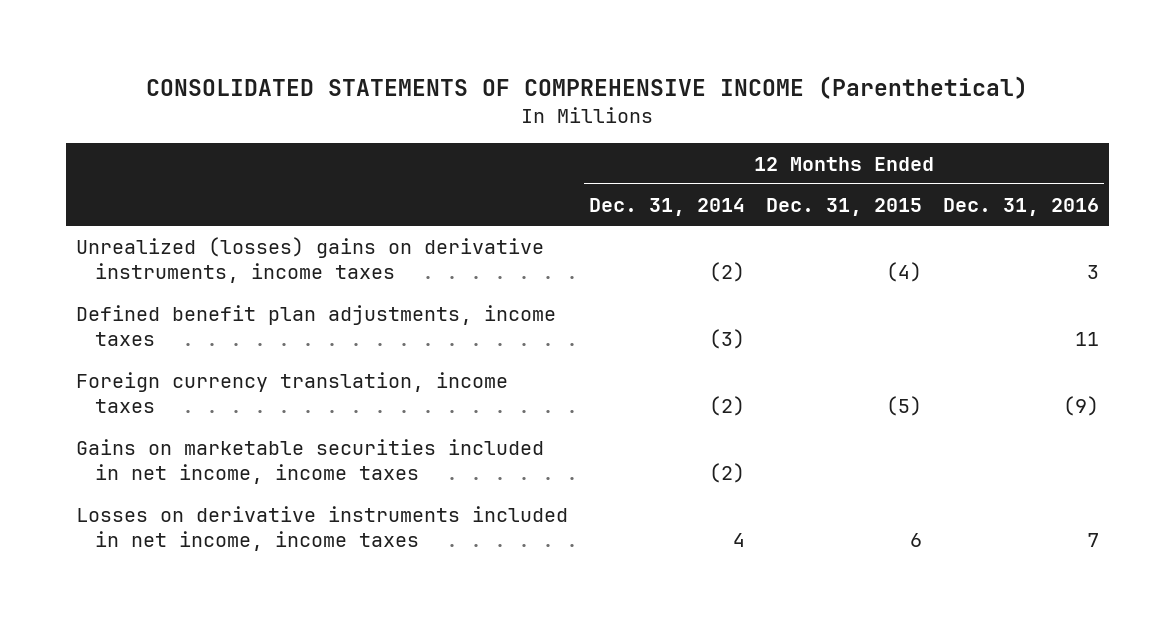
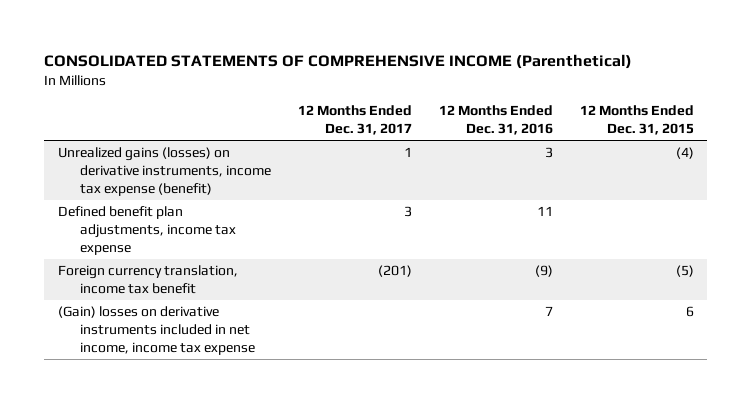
[588,197,745,216] Dec. 31, 2014 -> none
none -> [297,105,412,136] 12 Months Ended Dec. 31, 2017
[76,438,545,485] Gains on marketable securities included in net income, income taxes -> none
[76,236,545,284] Unrealized (losses) gains on derivative instruments, income taxes -> [57,147,271,196] Unrealized gains (losses) on derivative instruments, income tax expense (benefit)
[76,304,557,347] Defined benefit plan adjustments, income taxes -> [57,206,236,255] Defined benefit plan adjustments, income tax expense
[76,371,509,414] Foreign currency translation, income taxes -> [57,265,238,294] Foreign currency translation, income tax benefit
[76,505,569,552] Losses on derivative instruments included in net income, income taxes -> [57,306,255,355] (Gain) losses on derivative instruments included in net income, income tax expense

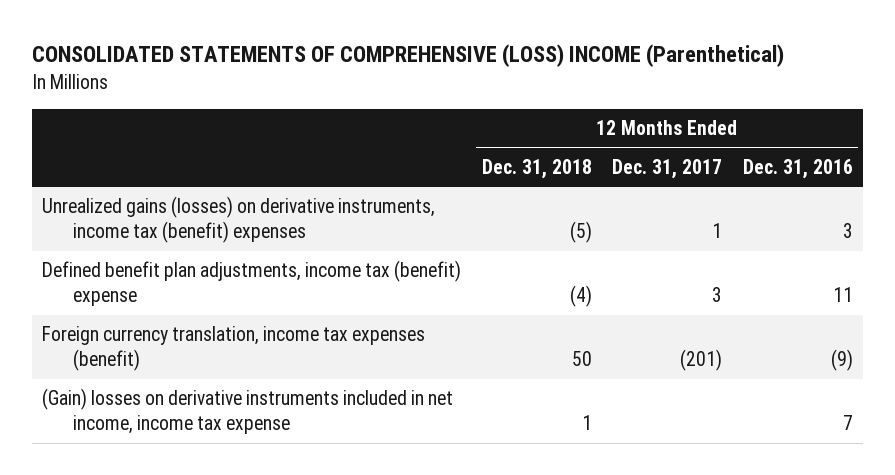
[44,54,633,70] CONSOLIDATED STATEMENTS OF COMPREHENSIVE INCOME (Parenthetical) -> [31,44,784,68] CONSOLIDATED STATEMENTS OF COMPREHENSIVE (LOSS) INCOME (Parenthetical)
[579,105,694,136] 12 Months Ended Dec. 31, 2015 -> none
none -> [481,158,592,179] Dec. 31, 2018
[57,147,271,196] Unrealized gains (losses) on derivative instruments, income tax expense (benefit) -> [42,196,436,244] Unrealized gains (losses) on derivative instruments, income tax (benefit) expenses
[57,206,236,255] Defined benefit plan adjustments, income tax expense -> [42,260,462,307] Defined benefit plan adjustments, income tax (benefit) expense
[57,265,238,294] Foreign currency translation, income tax benefit -> [42,326,426,372] Foreign currency translation, income tax expenses (benefit)

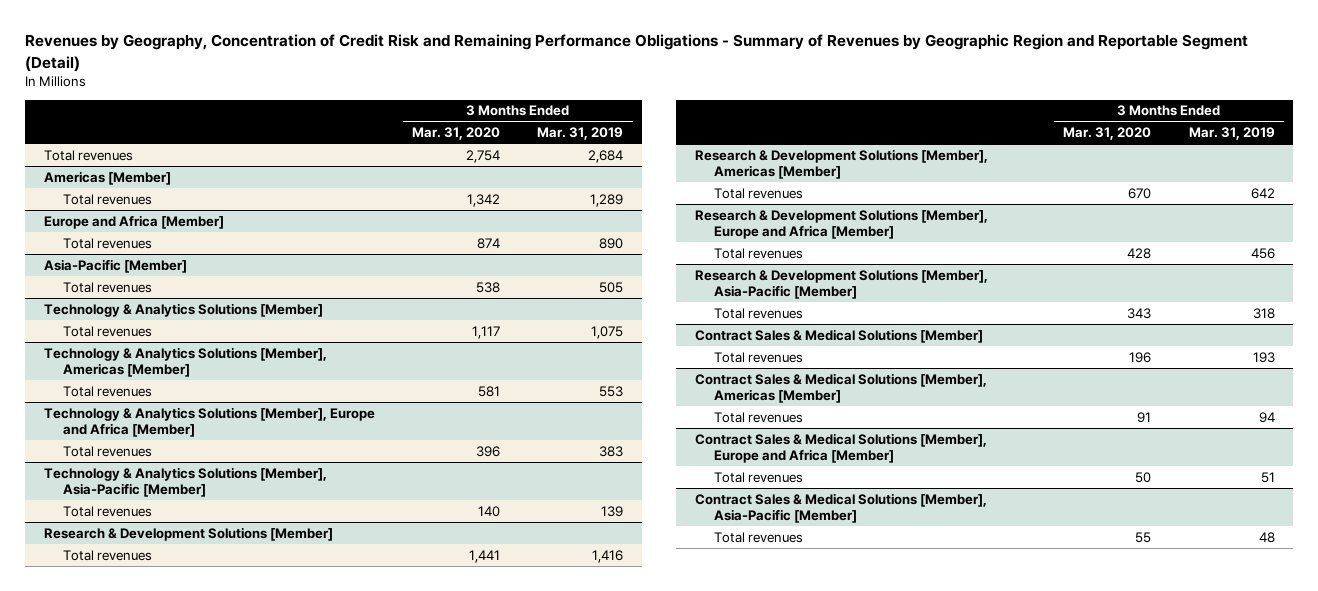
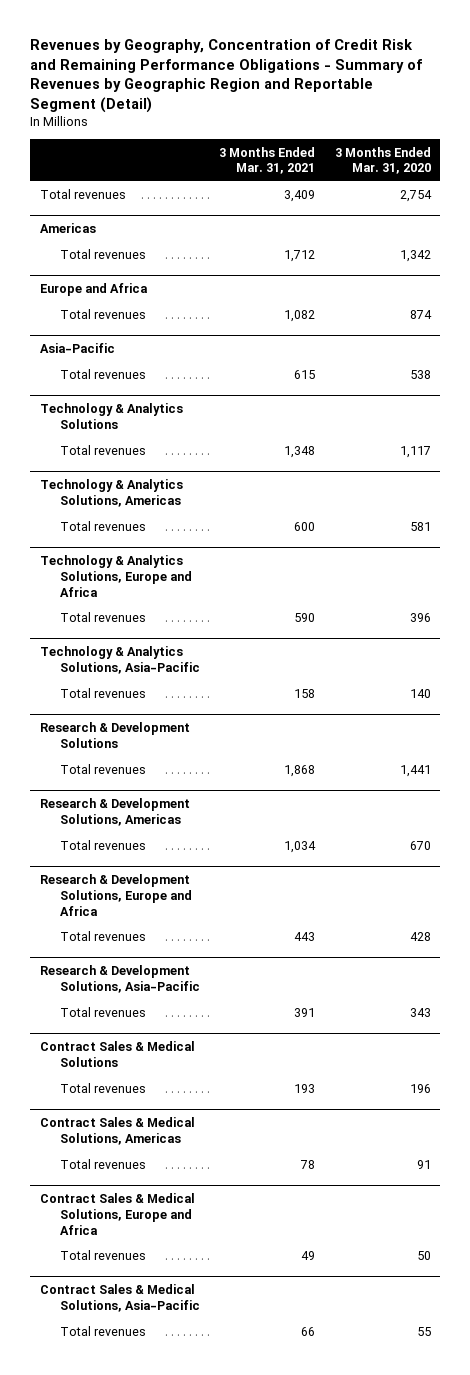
[537,127,624,141] Mar. 31, 2019 -> none
none -> [219,146,316,175] 3 Months Ended Mar. 31, 2021
[43,170,171,185] Americas [Member] -> [39,223,96,234] Americas
[43,214,224,229] Europe and Africa [Member] -> [39,283,148,297] Europe and Africa
[43,258,187,273] Asia-Pacific [Member] -> [39,343,115,354] Asia-Pacific
[43,302,323,317] Technology & Analytics Solutions [Member] -> [39,403,183,430] Technology & Analytics Solutions
[43,346,327,378] Technology & Analytics Solutions [Member], Americas [Member] -> [39,479,183,508] Technology & Analytics Solutions, Americas
[43,406,375,438] Technology & Analytics Solutions [Member], Europe and Africa [Member] -> [39,555,192,598] Technology & Analytics Solutions, Europe and Africa
[43,466,327,498] Technology & Analytics Solutions [Member], Asia-Pacific [Member] -> [39,646,200,675] Technology & Analytics Solutions, Asia-Pacific
[43,526,333,541] Research & Development Solutions [Member] -> [39,722,190,749] Research & Development Solutions
[694,148,988,180] Research & Development Solutions [Member], Americas [Member] -> [39,798,190,827] Research & Development Solutions, Americas
[694,208,988,240] Research & Development Solutions [Member], Europe and Africa [Member] -> [39,874,192,917] Research & Development Solutions, Europe and Africa
[694,268,988,300] Research & Development Solutions [Member], Asia-Pacific [Member] -> [39,965,200,994] Research & Development Solutions, Asia-Pacific
[694,328,983,343] Contract Sales & Medical Solutions [Member] -> [39,1041,195,1068] Contract Sales & Medical Solutions
[694,372,987,404] Contract Sales & Medical Solutions [Member], Americas [Member] -> [39,1117,195,1146] Contract Sales & Medical Solutions, Americas
[694,432,987,464] Contract Sales & Medical Solutions [Member], Europe and Africa [Member] -> [39,1193,195,1236] Contract Sales & Medical Solutions, Europe and Africa
[694,492,987,524] Contract Sales & Medical Solutions [Member], Asia-Pacific [Member] -> [39,1284,200,1313] Contract Sales & Medical Solutions, Asia-Pacific

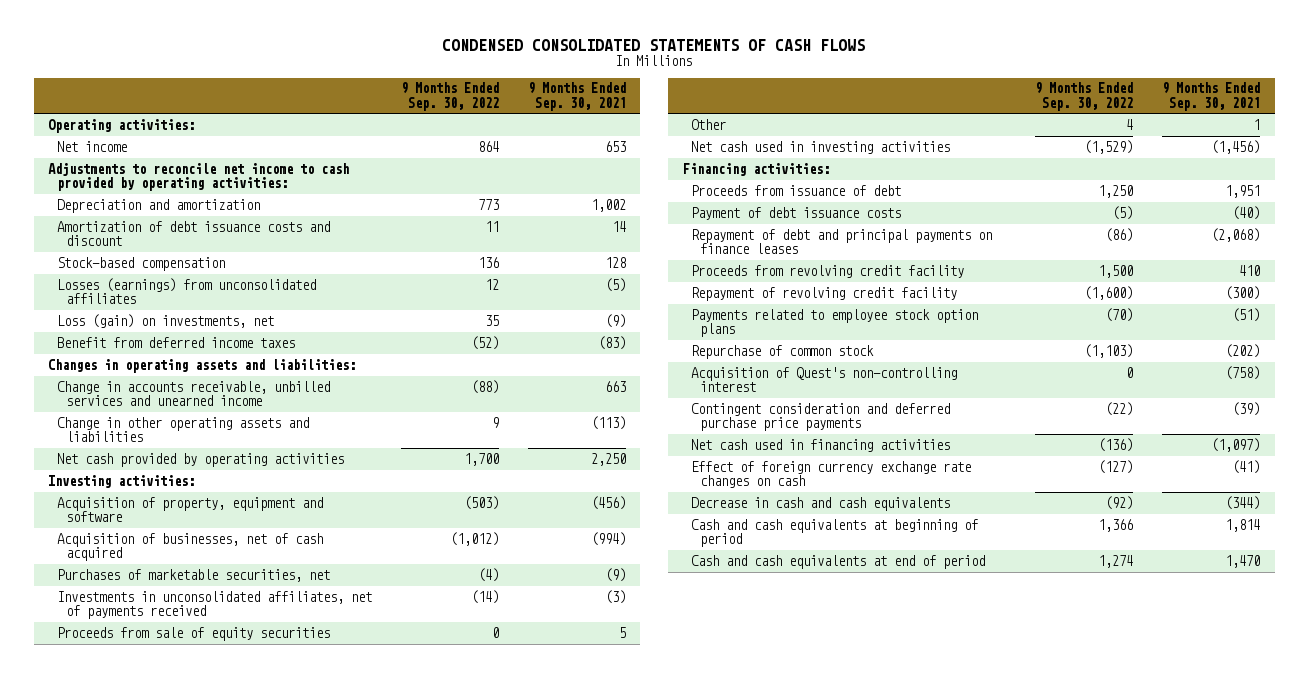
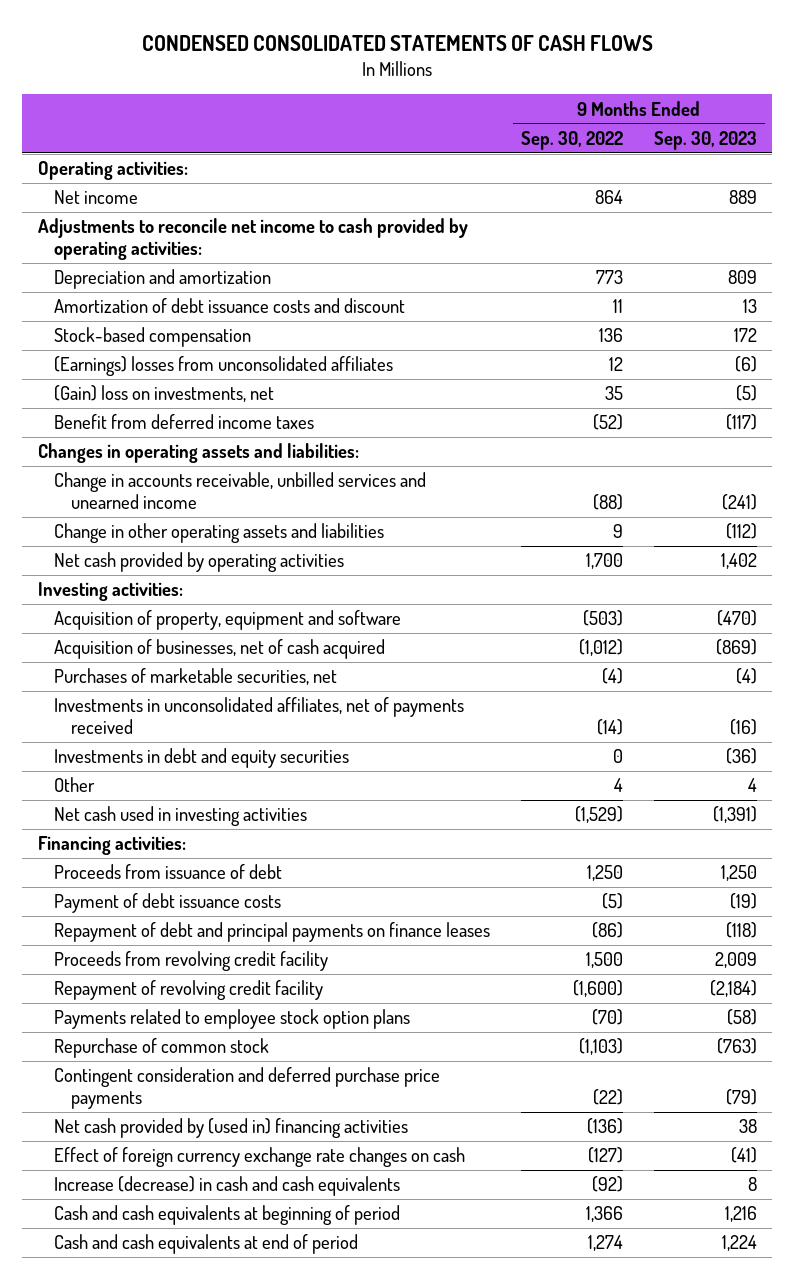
[527,82,626,111] 9 Months Ended Sep. 30, 2021 -> none
none -> [653,130,757,150] Sep. 30, 2023
[57,277,317,305] Losses (earnings) from unconsolidated affiliates -> [54,356,394,377] (Earnings) losses from unconsolidated affiliates
[57,313,275,328] Loss (gain) on investments, net -> [54,385,275,403] (Gain) loss on investments, net
[57,626,331,641] Proceeds from sale of equity securities -> [54,748,350,769] Investments in debt and equity securities
[691,366,958,393] Acquisition of Quest's non-controlling interest -> none
[691,438,951,452] Net cash used in financing activities -> [54,1118,409,1139] Net cash provided by (used in) financing activities
[691,496,951,511] Decrease in cash and cash equivalents -> [54,1176,401,1197] Increase (decrease) in cash and cash equivalents

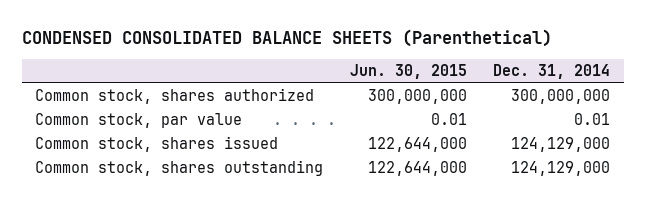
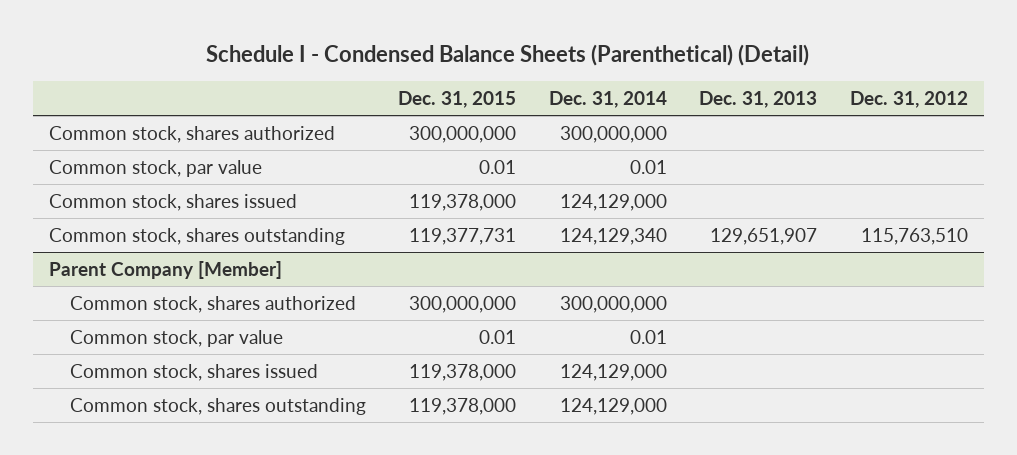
[21,29,552,48] CONDENSED CONSOLIDATED BALANCE SHEETS (Parenthetical) -> [206,44,810,67] Schedule I - Condensed Balance Sheets (Parenthetical) (Detail)
[349,64,467,80] Jun. 30, 2015 -> none
none -> [398,91,517,109] Dec. 31, 2015
none -> [699,91,818,109] Dec. 31, 2013
none -> [849,91,968,109] Dec. 31, 2012
none -> [48,227,345,245] Common stock, shares outstanding
none -> [48,260,282,279] Parent Company [Member]
none -> [69,295,356,313] Common stock, shares authorized
none -> [69,329,283,347] Common stock, par value
none -> [69,363,318,381] Common stock, shares issued

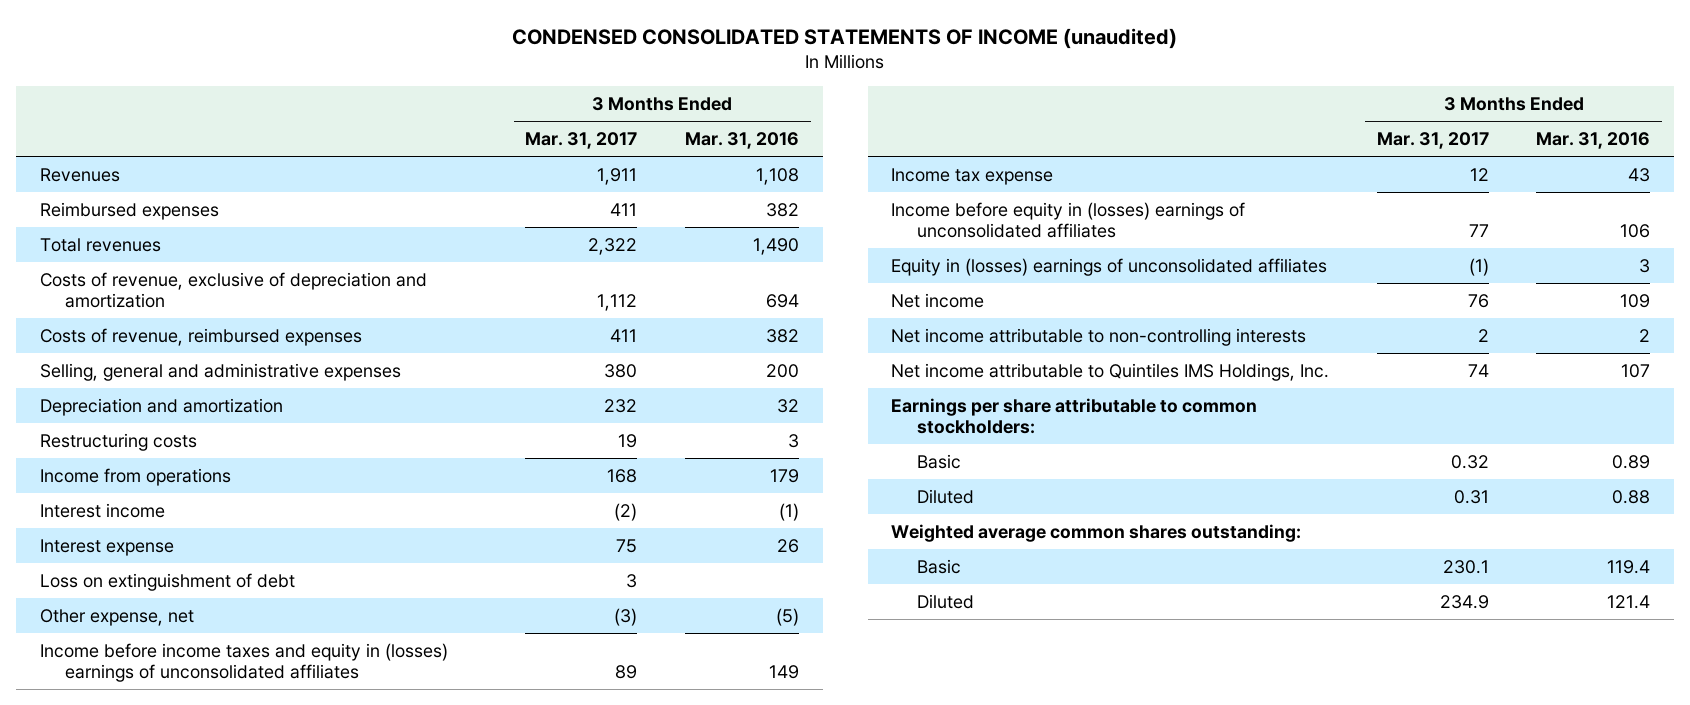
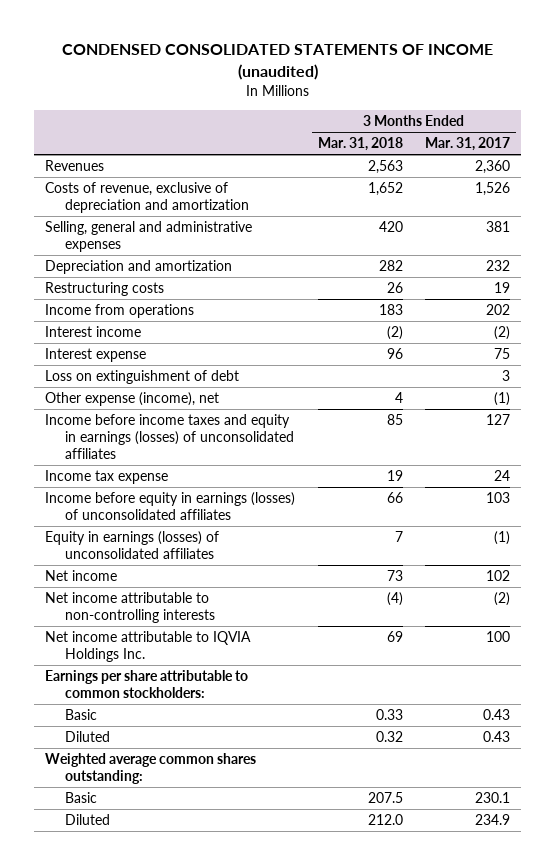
[684,132,799,150] Mar. 31, 2016 -> none
none -> [317,137,403,152] Mar. 31, 2018
[39,201,219,220] Reimbursed expenses -> none
[39,237,161,252] Total revenues -> none
[39,327,362,346] Costs of revenue, reimbursed expenses -> none
[597,167,638,185] 1,911 -> [475,160,511,175] 2,360
[597,293,638,311] 1,112 -> [475,182,511,197] 1,526
[604,363,638,378] 380 -> [486,221,511,233] 381
[607,468,638,483] 168 -> [486,304,511,316] 202
[39,608,194,626] Other expense, net -> [44,392,219,407] Other expense (income), net
[614,607,638,626] (3) -> [494,392,511,407] (1)
[39,642,448,682] Income before income taxes and equity in (losses) earnings of unconsolidated affiliates -> [44,414,295,459] Income before income taxes and equity in earnings (losses) of unconsolidated affiliates
[615,664,638,679] 89 -> [486,414,511,426] 127
[1469,167,1489,181] 12 -> [494,470,511,482] 24
[891,201,1246,238] Income before equity in (losses) earnings of unconsolidated affiliates -> [44,492,295,520] Income before equity in earnings (losses) of unconsolidated affiliates
[1468,223,1489,237] 77 -> [486,492,511,504] 103
[891,257,1328,276] Equity in (losses) earnings of unconsolidated affiliates -> [44,531,219,559] Equity in earnings (losses) of unconsolidated affiliates
[1467,293,1489,308] 76 -> [486,570,511,582] 102
[1477,328,1489,342] 2 -> [494,592,511,607] (2)
[891,362,1330,381] Net income attributable to Quintiles IMS Holdings, Inc. -> [44,631,251,662] Net income attributable to IQVIA Holdings Inc.
[1467,363,1489,377] 74 -> [486,631,511,643] 100
[1450,454,1489,469] 0.32 -> [483,709,511,721] 0.43
[1453,489,1489,504] 0.31 -> [483,731,511,743] 0.43

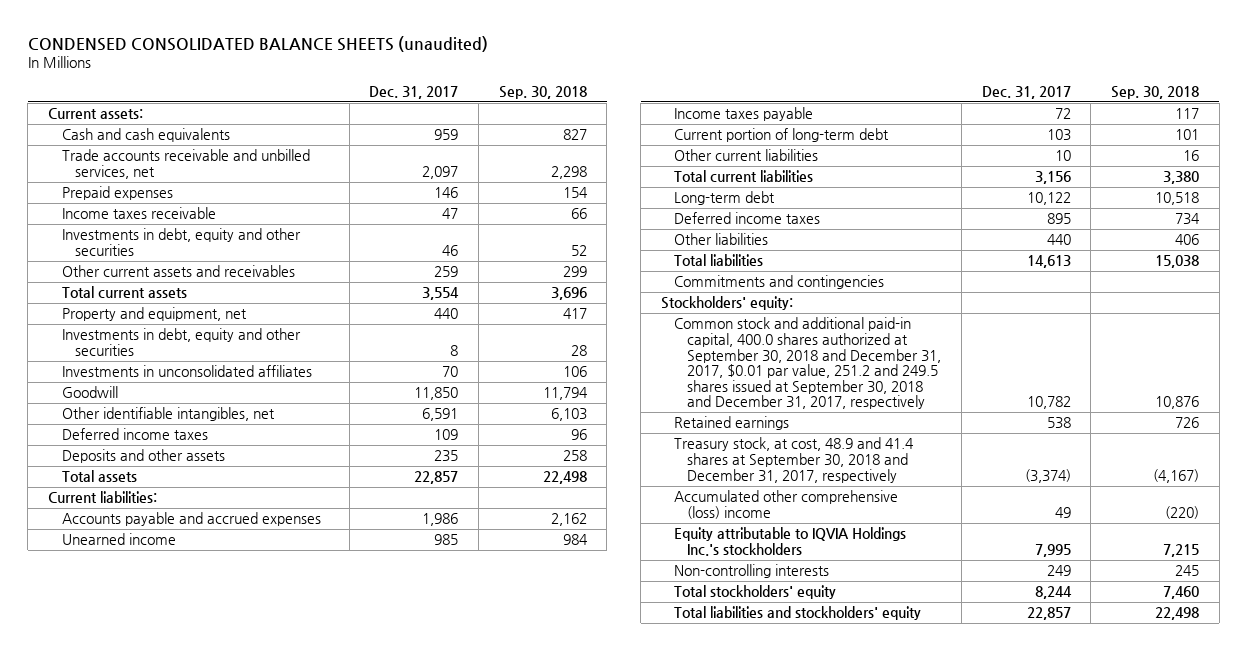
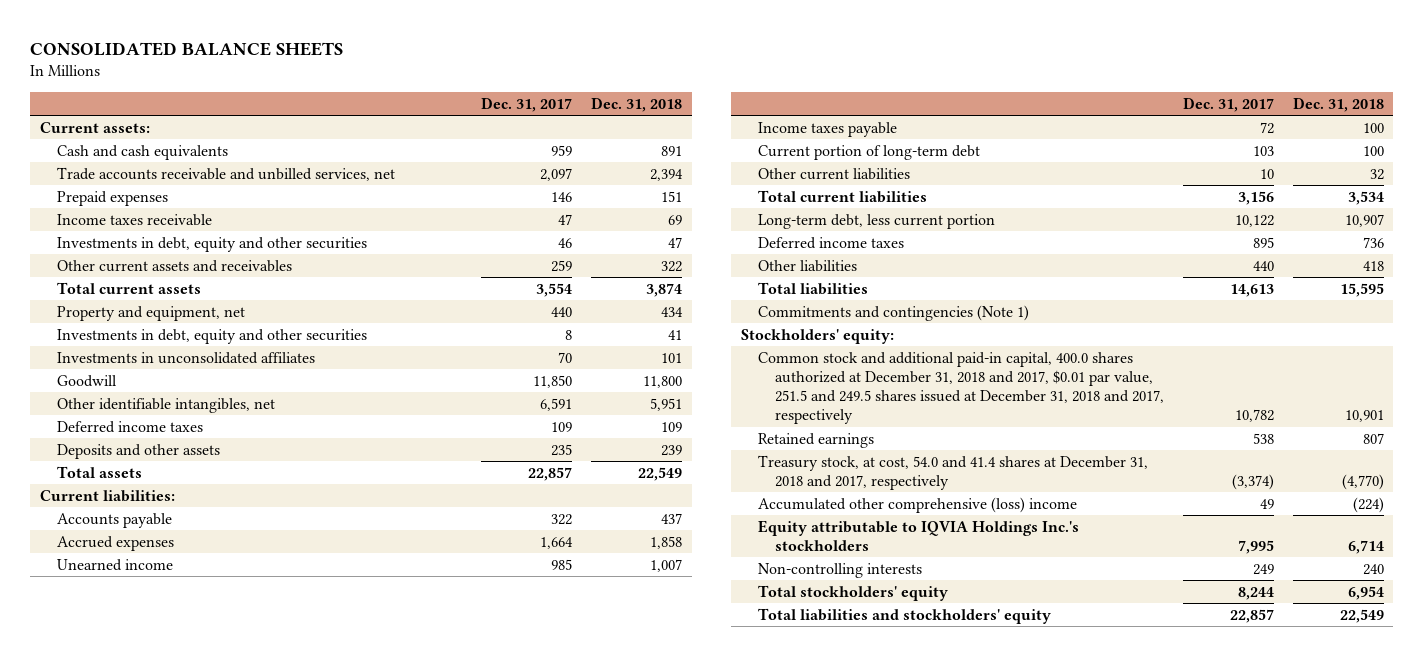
[27,35,488,52] CONDENSED CONSOLIDATED BALANCE SHEETS (unaudited) -> [30,41,344,56] CONSOLIDATED BALANCE SHEETS
[498,86,587,100] Sep. 30, 2018 -> none
none -> [591,96,683,112] Dec. 31, 2018
[61,512,321,527] Accounts payable and accrued expenses -> none
none -> [56,512,172,528] Accounts payable
none -> [56,535,174,551] Accrued expenses
[674,191,776,206] Long-term debt -> [757,213,995,229] Long-term debt, less current portion
[674,275,885,290] Commitments and contingencies -> [757,304,1029,321] Commitments and contingencies (Note 1)
[674,317,942,410] Common stock and additional paid-in capital, 400.0 shares authorized at September 30, 2018 and December 31, 2017, $0.01 par value, 251.2 and 249.5 shares issued at September 30, 2018 and December 31, 2017, respectively -> [757,351,1164,425] Common stock and additional paid-in capital, 400.0 shares authorized at December 31, 2018 and 2017, $0.01 par value, 251.5 and 249.5 shares issued at December 31, 2018 and 2017, respectively
[674,437,915,483] Treasury stock, at cost, 48.9 and 41.4 shares at September 30, 2018 and December 31, 2017, respectively -> [757,454,1148,490] Treasury stock, at cost, 54.0 and 41.4 shares at December 31, 2018 and 2017, respectively

